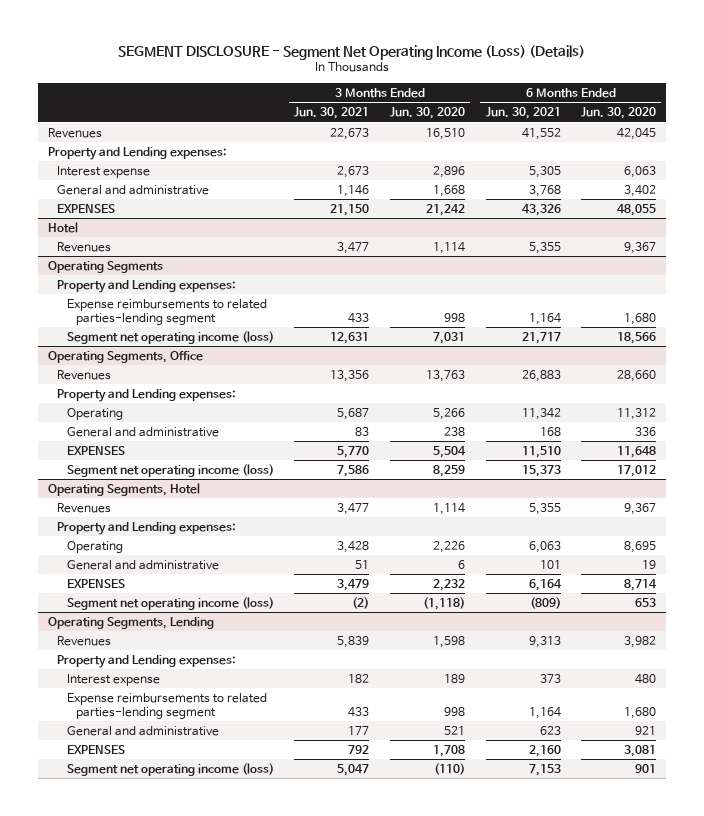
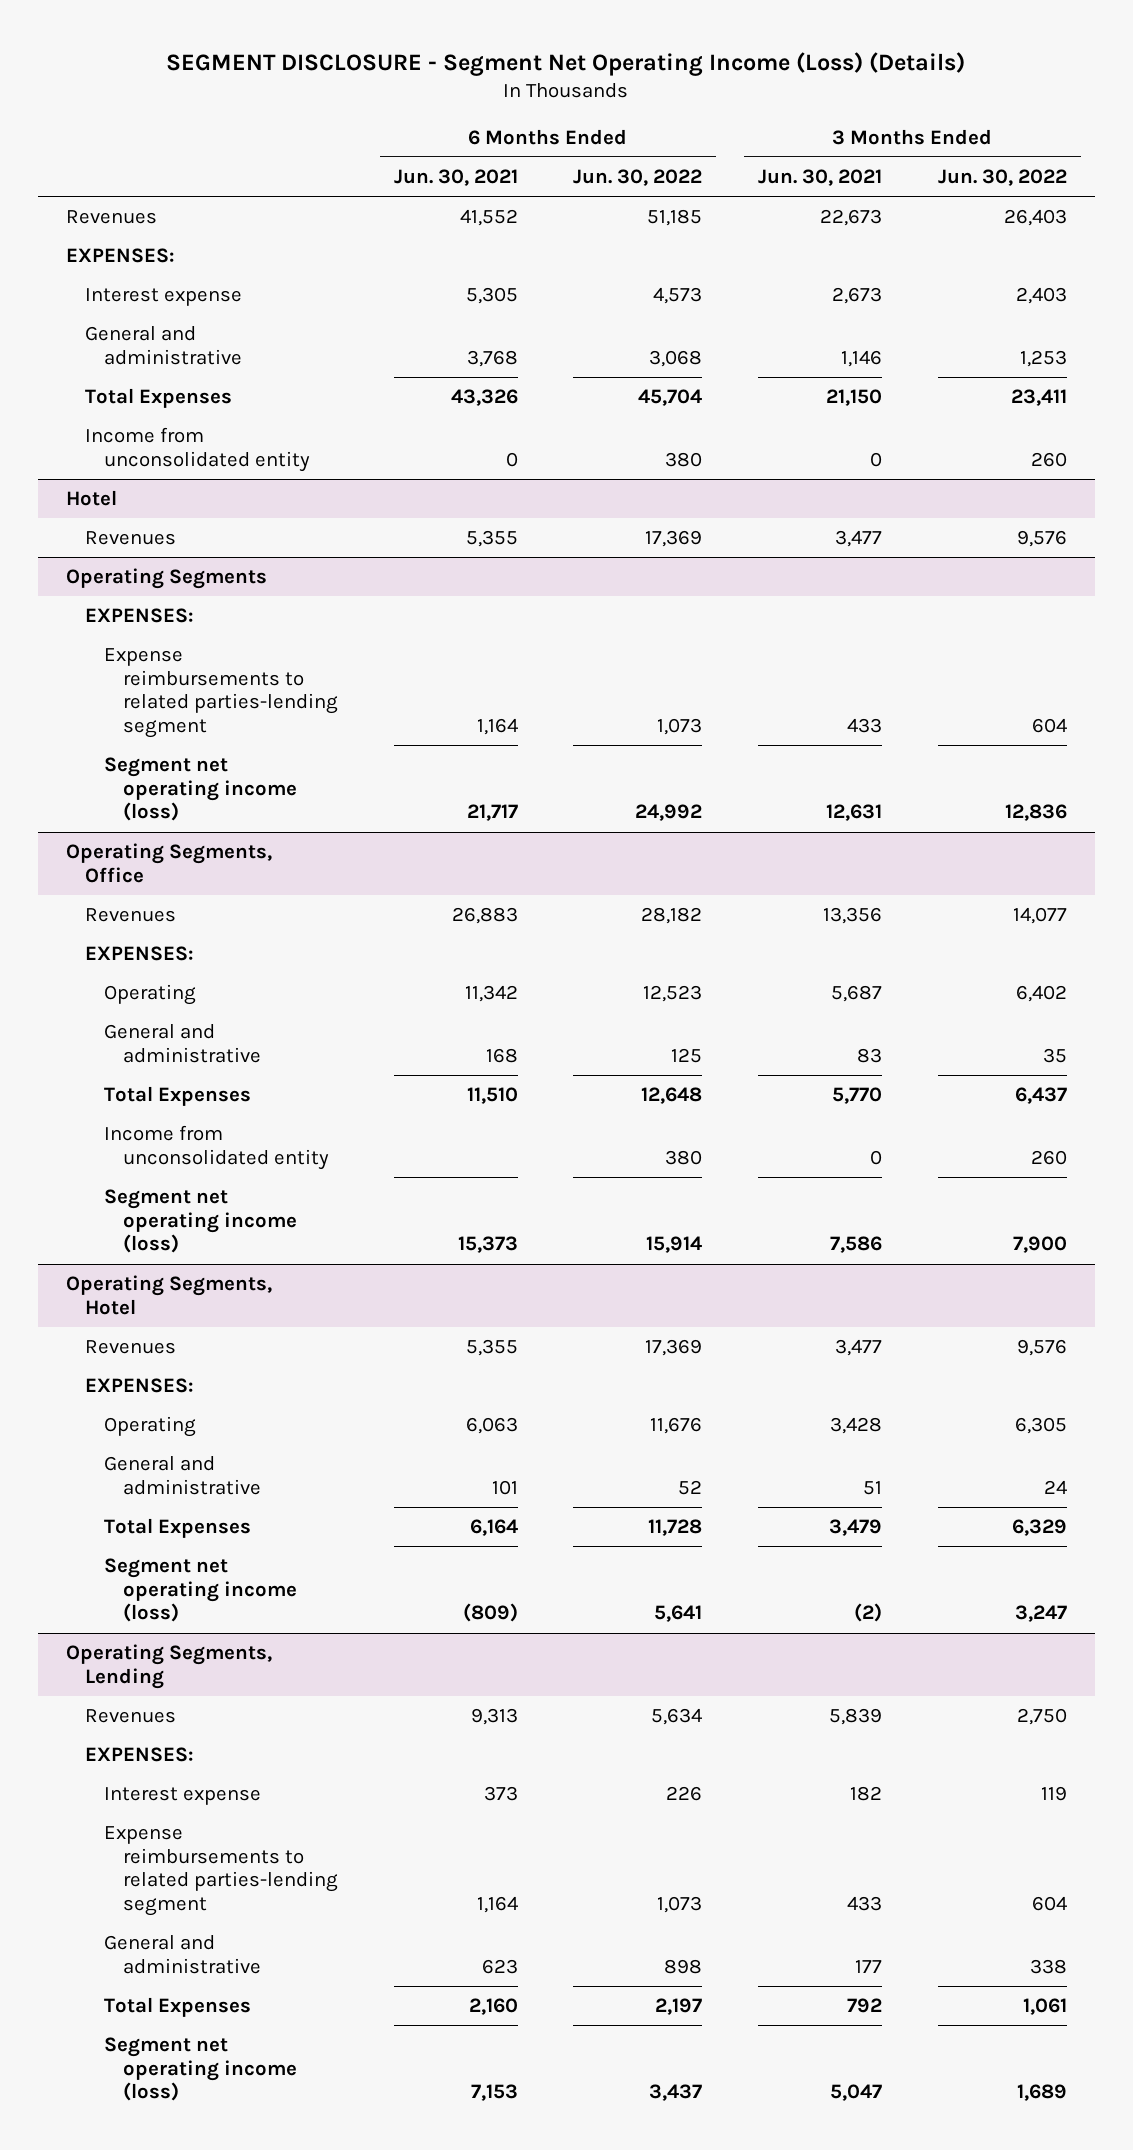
[389,107,465,120] Jun. 30, 2020 -> none
[581,107,657,120] Jun. 30, 2020 -> none
none -> [573,169,703,187] Jun. 30, 2022
none -> [937,169,1067,187] Jun. 30, 2022
[47,146,227,160] Property and Lending expenses: -> [65,248,175,264] EXPENSES:
[57,203,116,213] EXPENSES -> [84,388,232,409] Total Expenses
none -> [84,427,310,472] Income from unconsolidated entity
[57,279,237,293] Property and Lending expenses: -> [84,608,194,624] EXPENSES:
[57,388,237,402] Property and Lending expenses: -> [84,946,194,962] EXPENSES:
[66,445,125,455] EXPENSES -> [103,1086,251,1107] Total Expenses
none -> [103,1125,329,1170] Income from unconsolidated entity
[57,521,237,535] Property and Lending expenses: -> [84,1378,194,1394] EXPENSES:
[66,578,125,588] EXPENSES -> [103,1518,251,1539] Total Expenses
[57,654,237,668] Property and Lending expenses: -> [84,1747,194,1763] EXPENSES:
[66,744,125,754] EXPENSES -> [103,1997,251,2018] Total Expenses

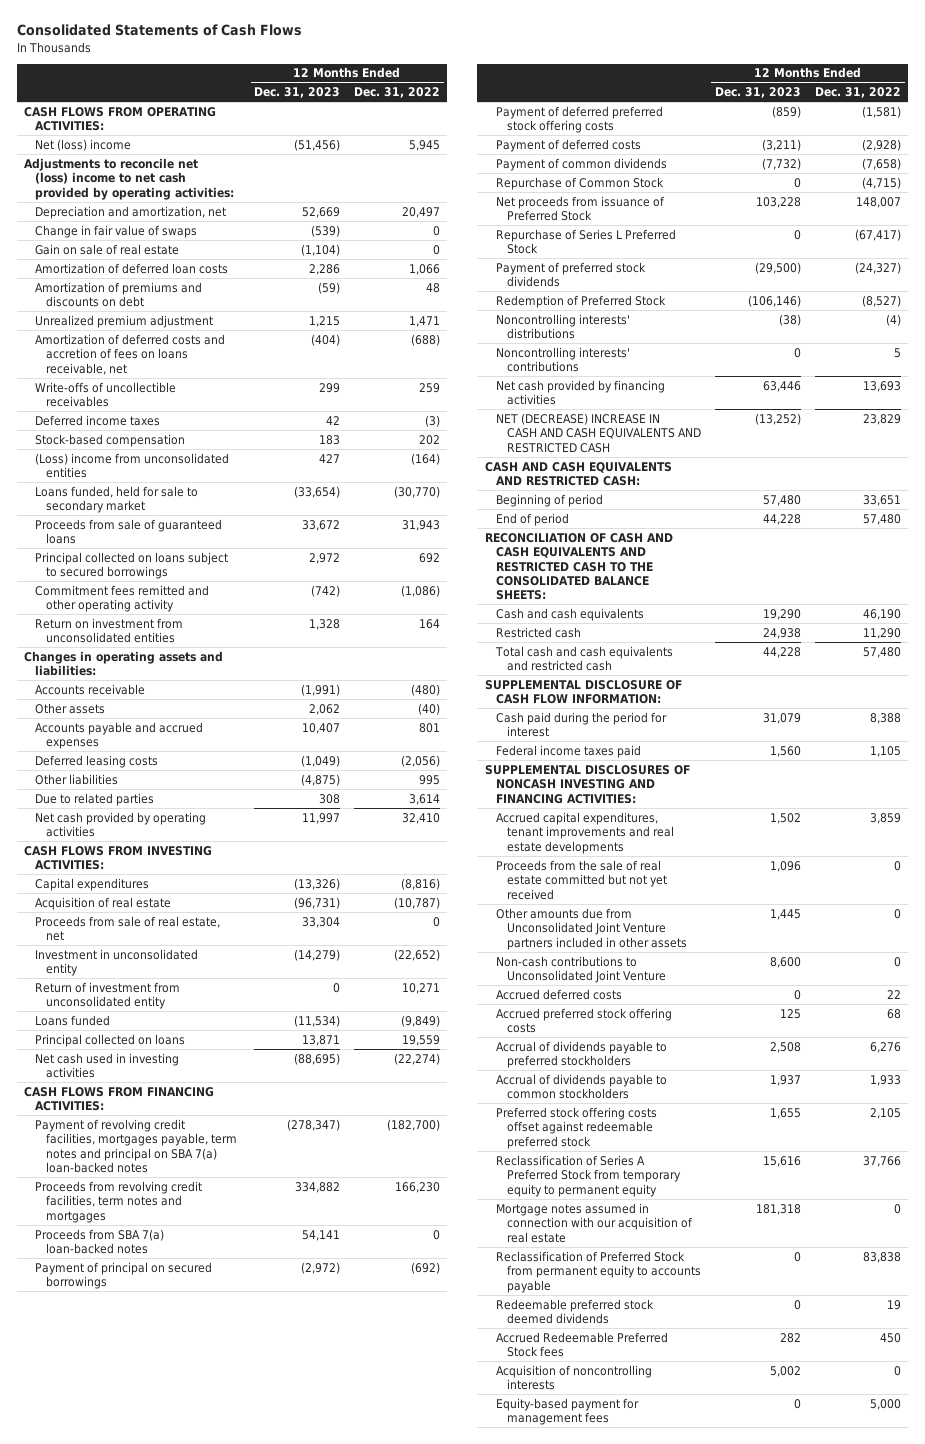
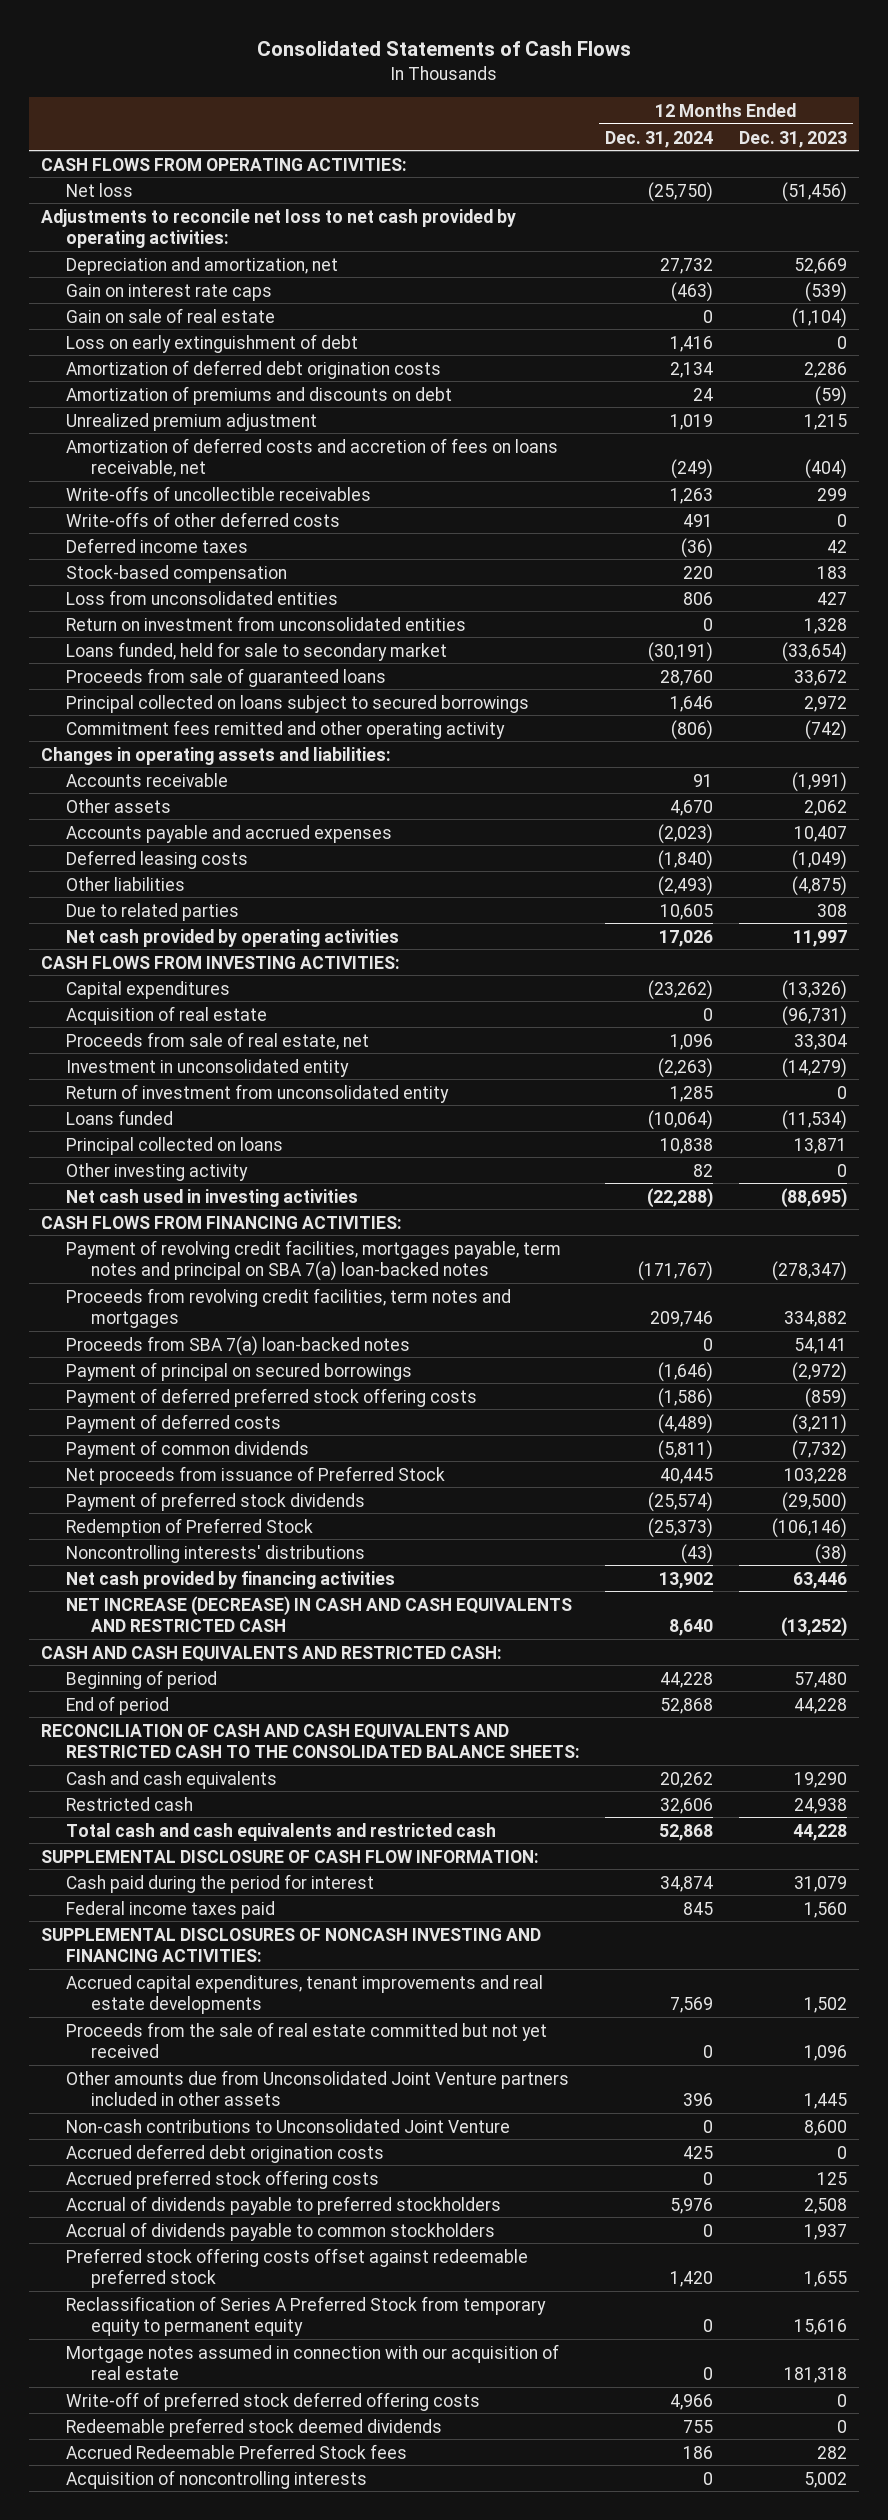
[354,87,441,99] Dec. 31, 2022 -> none
none -> [605,130,714,148] Dec. 31, 2024
[34,138,131,151] Net (loss) income -> [66,182,134,197] Net loss
[23,157,234,200] Adjustments to reconcile net (loss) income to net cash provided by operating activities: -> [41,208,517,248] Adjustments to reconcile net loss to net cash provided by operating activities:
[34,224,197,238] Change in fair value of swaps -> [66,283,273,301] Gain on interest rate caps
none -> [66,333,359,353] Loss on early extinguishment of debt
[34,262,228,274] Amortization of deferred loan costs -> [66,359,442,379] Amortization of deferred debt origination costs
none -> [66,511,341,527] Write-offs of other deferred costs
[34,452,229,479] (Loss) income from unconsolidated entities -> [66,589,339,605] Loss from unconsolidated entities
[34,617,183,644] Return on investment from unconsolidated entities -> [66,615,467,631] Return on investment from unconsolidated entities
none -> [66,1162,249,1181] Other investing activity
[495,176,664,190] Repurchase of Common Stock -> none
[495,228,676,255] Repurchase of Series L Preferred Stock -> none
[495,346,630,373] Noncontrolling interests' contributions -> none
[495,412,701,453] NET (DECREASE) INCREASE IN CASH AND CASH EQUIVALENTS AND RESTRICTED CASH -> [66,1595,573,1632] NET INCREASE (DECREASE) IN CASH AND CASH EQUIVALENTS AND RESTRICTED CASH
[495,988,622,1000] Accrued deferred costs -> [66,2143,385,2163] Accrued deferred debt origination costs
[495,1250,701,1293] Reclassification of Preferred Stock from permanent equity to accounts payable -> none
none -> [66,2391,481,2411] Write-off of preferred stock deferred offering costs
[495,1397,639,1426] Equity-based payment for management fees -> none

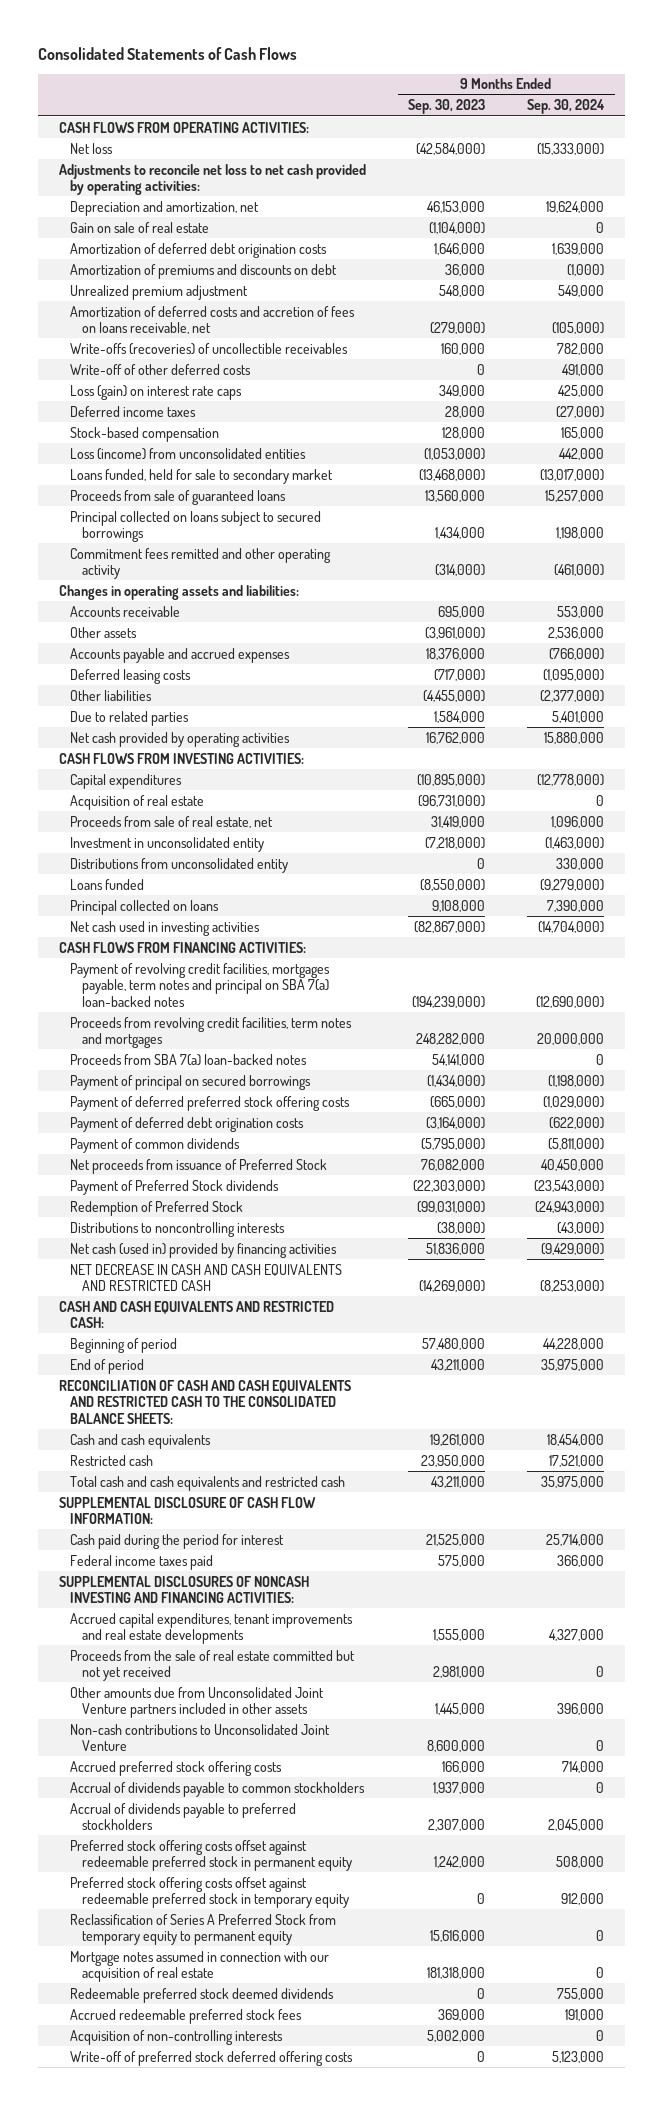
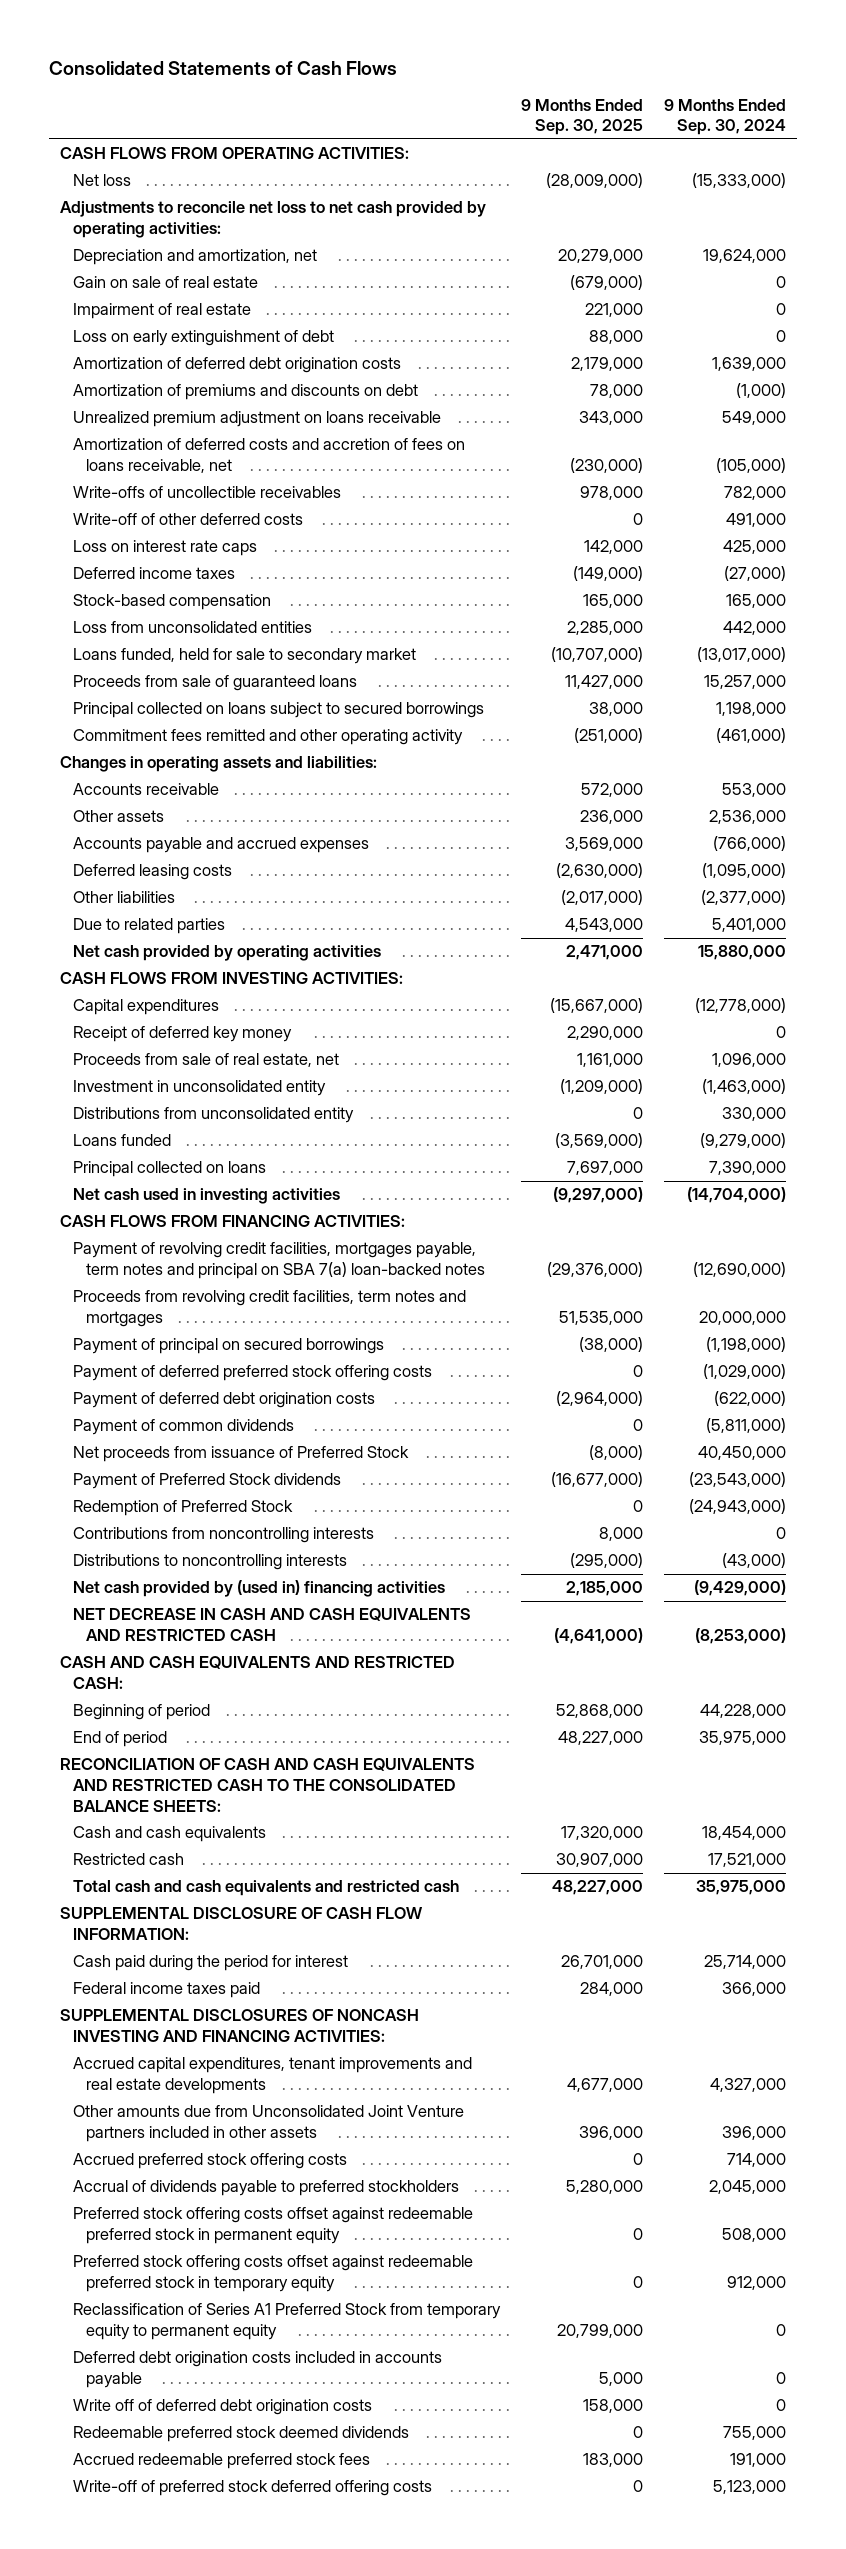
[408,99,486,115] Sep. 30, 2023 -> none
none -> [520,98,643,136] 9 Months Ended Sep. 30, 2025
none -> [72,303,251,320] Impairment of real estate
none -> [72,330,334,347] Loss on early extinguishment of debt
[70,284,249,300] Unrealized premium adjustment -> [72,411,441,428] Unrealized premium adjustment on loans receivable
[70,342,349,355] Write-offs (recoveries) of uncollectible receivables -> [72,486,341,499] Write-offs of uncollectible receivables
[70,384,243,400] Loss (gain) on interest rate caps -> [72,540,257,557] Loss on interest rate caps
[70,447,307,460] Loss (income) from unconsolidated entities -> [72,621,312,634] Loss from unconsolidated entities
[70,794,205,810] Acquisition of real estate -> none
none -> [72,1026,292,1043] Receipt of deferred key money
[70,1053,308,1066] Proceeds from SBA 7(a) loan-backed notes -> none
none -> [72,1527,374,1544] Contributions from noncontrolling interests
[70,1242,338,1258] Net cash (used in) provided by financing activities -> [72,1580,445,1598] Net cash provided by (used in) financing activities
[70,1649,356,1682] Proceeds from the sale of real estate committed but not yet received -> none
[70,1723,331,1752] Non-cash contributions to Unconsolidated Joint Venture -> none
[70,1781,366,1797] Accrual of dividends payable to common stockholders -> none
[70,1950,330,1983] Mortgage notes assumed in connection with our acquisition of real estate -> none
[70,1913,337,1946] Reclassification of Series A Preferred Stock from temporary equity to permanent equity -> [72,2303,501,2341] Reclassification of Series A1 Preferred Stock from temporary equity to permanent equity
none -> [72,2351,442,2389] Deferred debt origination costs included in accounts payable
none -> [72,2399,372,2416] Write off of deferred debt origination costs
[70,2029,284,2045] Acquisition of non-controlling interests -> none

